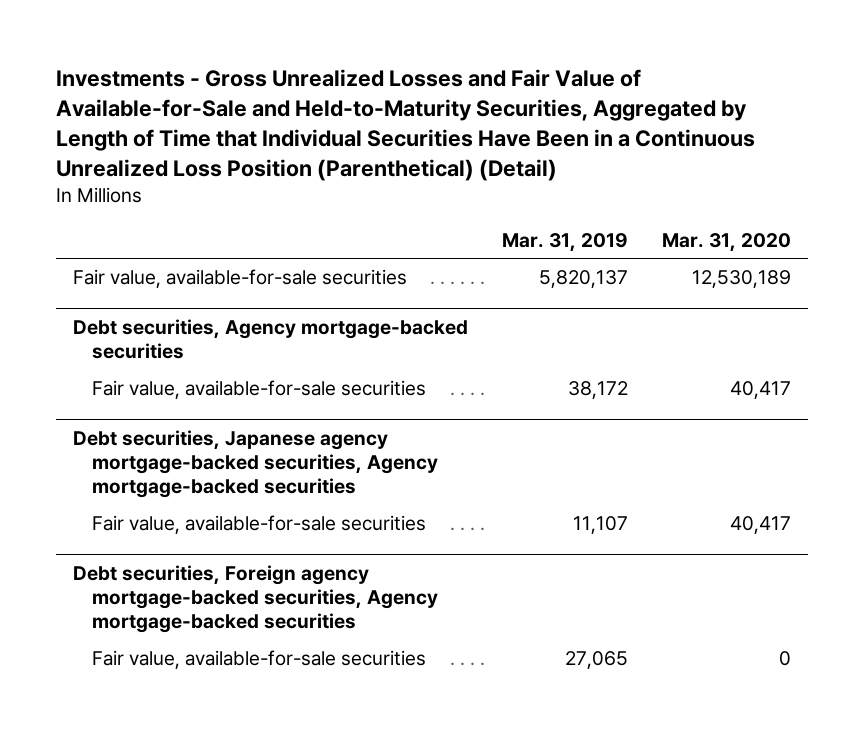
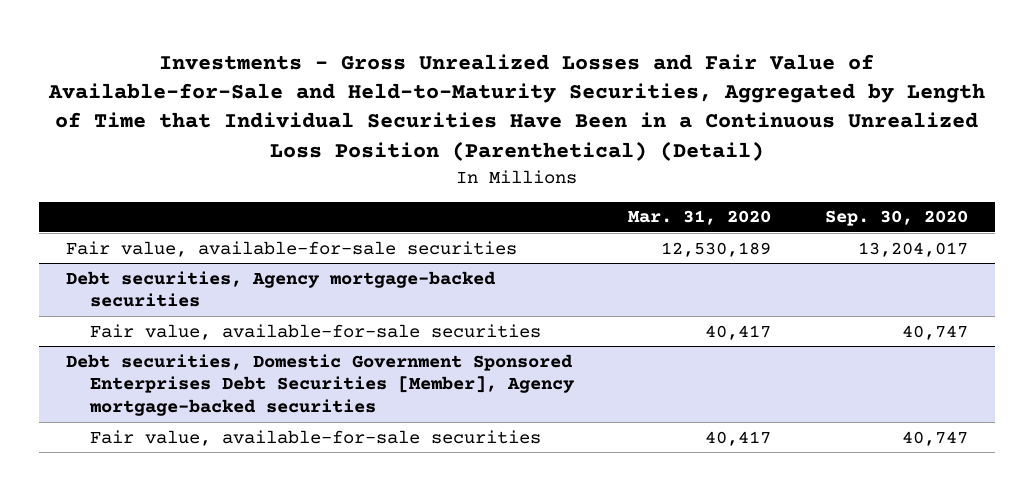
[501,232,628,252] Mar. 31, 2019 -> none
none -> [824,210,968,227] Sep. 30, 2020
[72,429,438,498] Debt securities, Japanese agency mortgage-backed securities, Agency mortgage-backed securities -> none
none -> [66,353,575,417] Debt securities, Domestic Government Sponsored Enterprises Debt Securities [Member], Agency mortgage-backed securities
[72,564,438,633] Debt securities, Foreign agency mortgage-backed securities, Agency mortgage-backed securities -> none
[91,650,426,670] Fair value, available-for-sale securities -> none

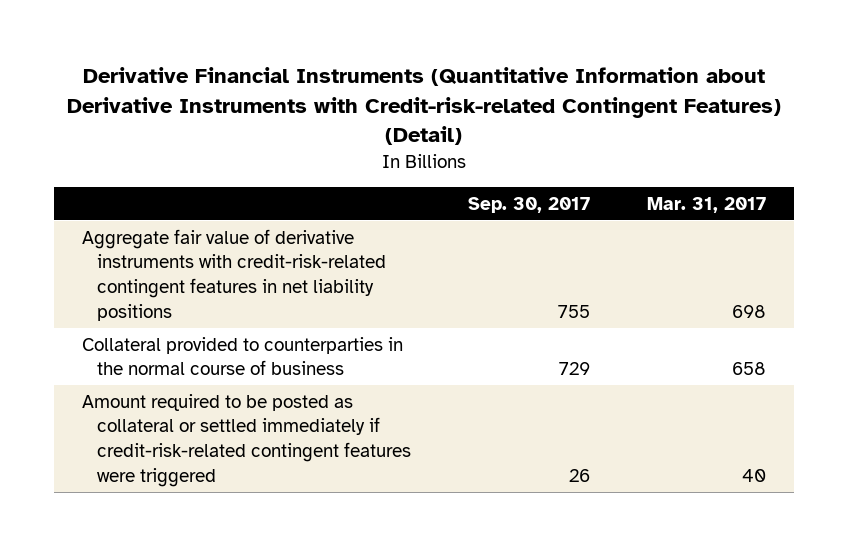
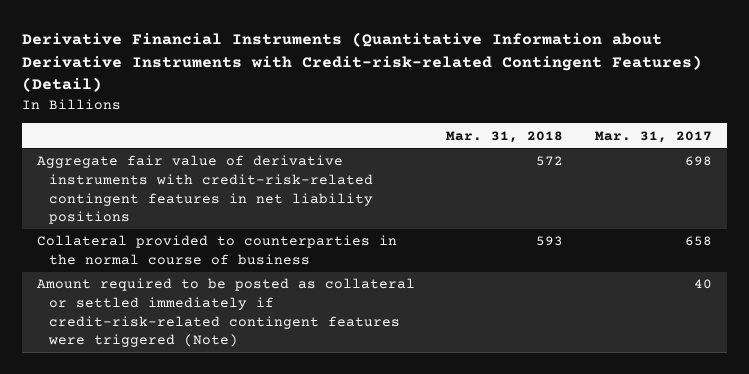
[467,196,590,213] Sep. 30, 2017 -> none
none -> [446,130,564,143] Mar. 31, 2018
[81,393,411,487] Amount required to be posted as collateral or settled immediately if credit-risk-related contingent features were triggered -> [37,278,416,348] Amount required to be posted as collateral or settled immediately if credit-risk-related contingent features were triggered (Note)

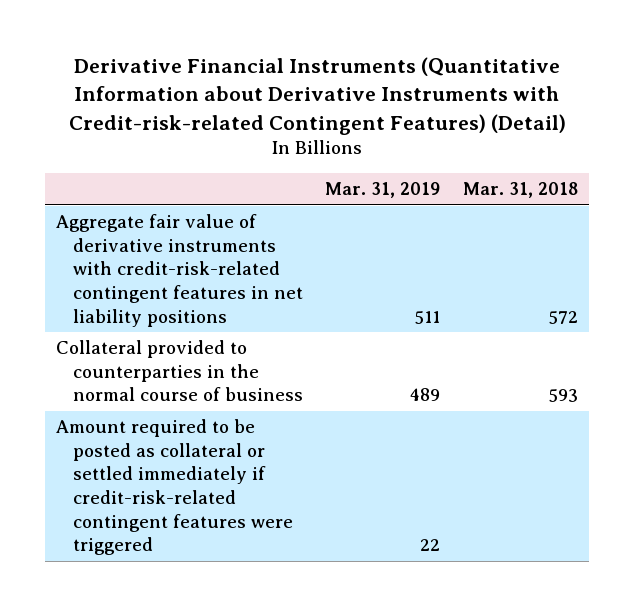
[594,130,712,143] Mar. 31, 2017 -> none
none -> [325,182,441,199] Mar. 31, 2019
[37,278,416,348] Amount required to be posted as collateral or settled immediately if credit-risk-related contingent features were triggered (Note) -> [55,419,294,556] Amount required to be posted as collateral or settled immediately if credit-risk-related contingent features were triggered

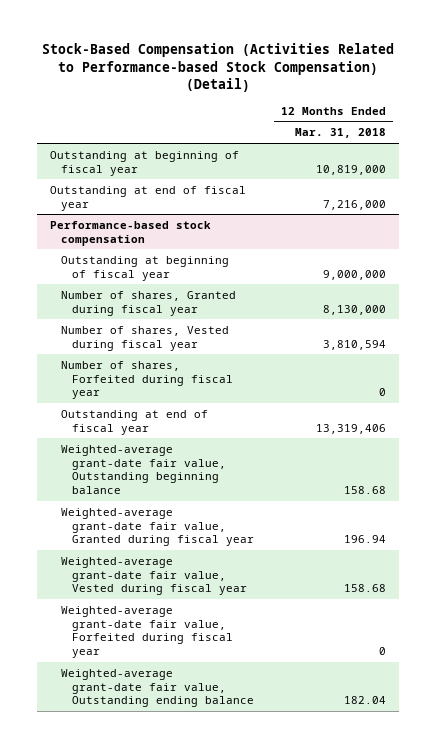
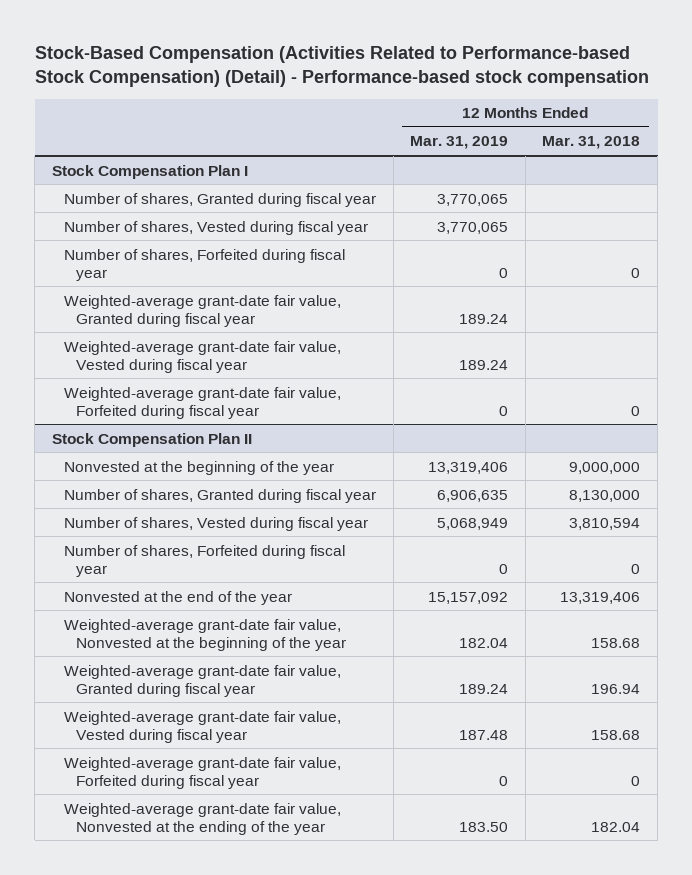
[42,43,395,92] Stock-Based Compensation (Activities Related to Performance-based Stock Compensation) (Detail) -> [34,45,649,88] Stock-Based Compensation (Activities Related to Performance-based Stock Compensation) (Detail) - Performance-based stock compensation
none -> [410,136,509,150] Mar. 31, 2019
[50,150,240,176] Outstanding at beginning of fiscal year -> none
[50,185,247,211] Outstanding at end of fiscal year -> none
[50,220,212,246] Performance-based stock compensation -> [51,164,248,179] Stock Compensation Plan I
none -> [63,192,376,207] Number of shares, Granted during fiscal year
none -> [63,220,368,235] Number of shares, Vested during fiscal year
none -> [63,248,345,281] Number of shares, Forfeited during fiscal year
none -> [63,294,341,327] Weighted-average grant-date fair value, Granted during fiscal year
none -> [63,340,341,373] Weighted-average grant-date fair value, Vested during fiscal year
none -> [63,386,341,419] Weighted-average grant-date fair value, Forfeited during fiscal year
none -> [51,432,252,447] Stock Compensation Plan II
[61,255,230,281] Outstanding at beginning of fiscal year -> [63,460,334,475] Nonvested at the beginning of the year
[61,409,209,435] Outstanding at end of fiscal year -> [63,590,292,605] Nonvested at the end of the year
[61,444,227,495] Weighted-average grant-date fair value, Outstanding beginning balance -> [63,618,347,651] Weighted-average grant-date fair value, Nonvested at the beginning of the year
[61,668,255,708] Weighted-average grant-date fair value, Outstanding ending balance -> [63,802,341,835] Weighted-average grant-date fair value, Nonvested at the ending of the year

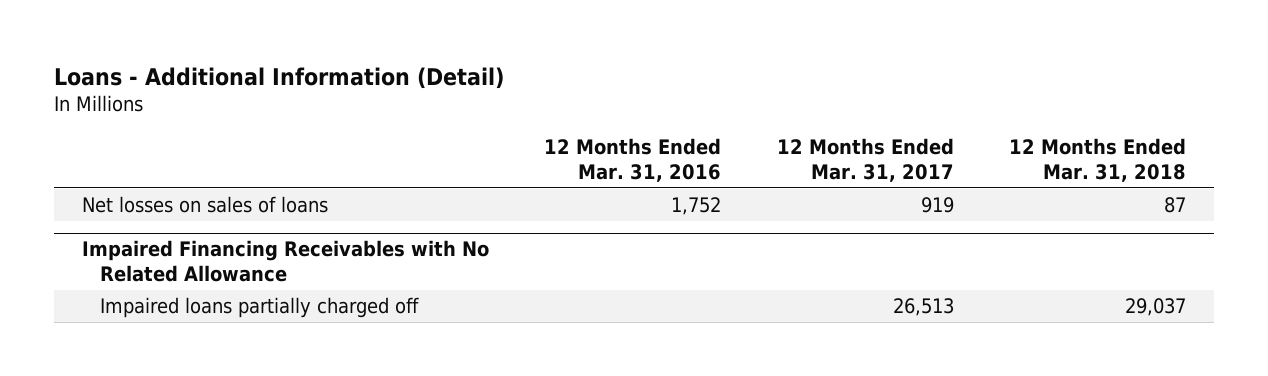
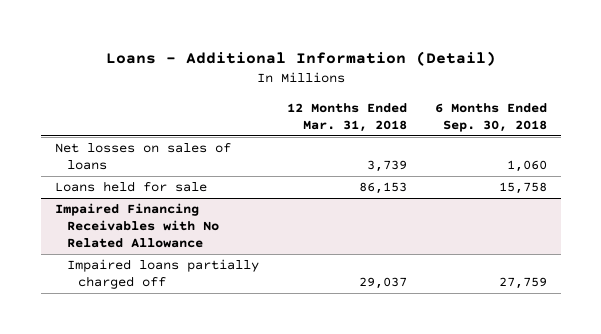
[544,138,722,182] 12 Months Ended Mar. 31, 2016 -> none
[776,138,954,182] 12 Months Ended Mar. 31, 2017 -> none
none -> [434,102,547,132] 6 Months Ended Sep. 30, 2018
[1164,197,1187,214] 87 -> [366,160,407,173] 3,739
none -> [54,181,207,193] Loans held for sale

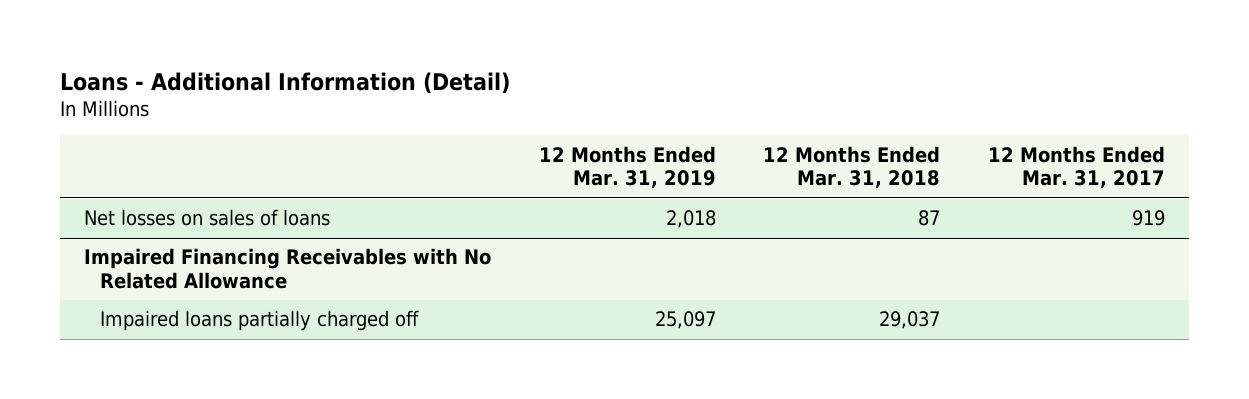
[434,102,547,132] 6 Months Ended Sep. 30, 2018 -> none
none -> [538,145,716,189] 12 Months Ended Mar. 31, 2019
none -> [988,145,1166,189] 12 Months Ended Mar. 31, 2017
[54,181,207,193] Loans held for sale -> none
[366,160,407,173] 3,739 -> [918,210,941,227] 87

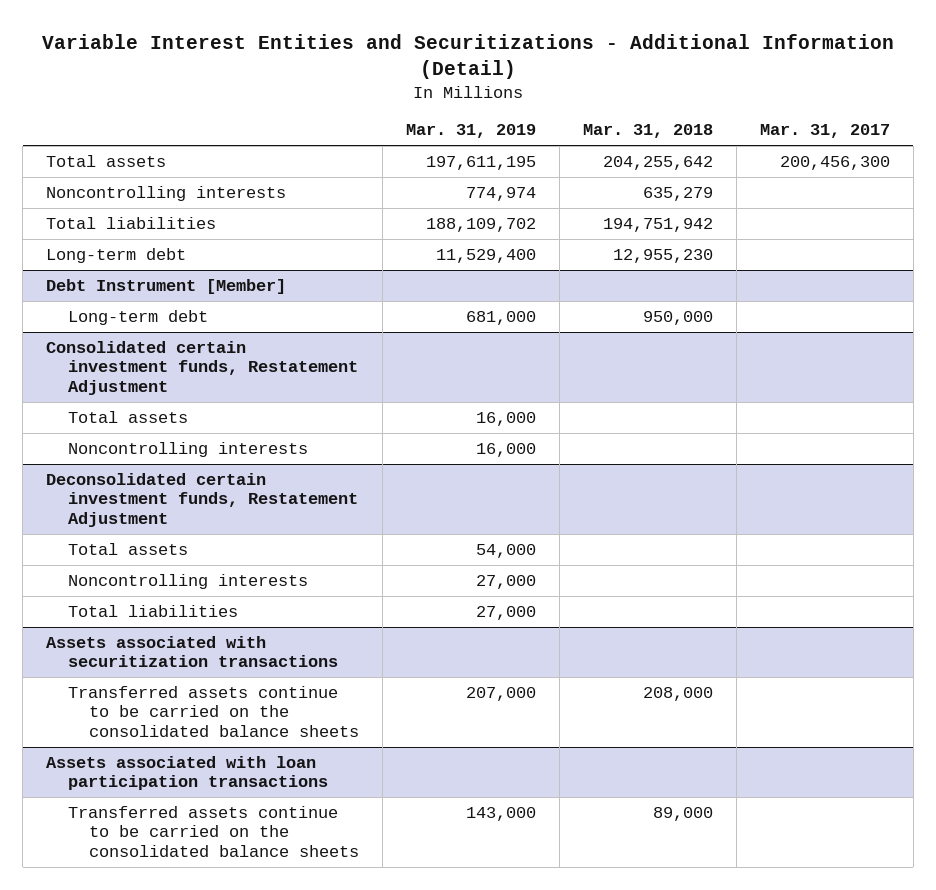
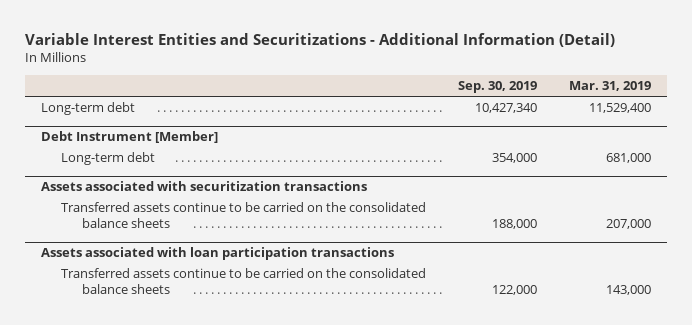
[583,124,714,139] Mar. 31, 2018 -> none
[760,124,891,139] Mar. 31, 2017 -> none
none -> [458,81,538,94] Sep. 30, 2019
[46,154,167,167] Total assets -> none
[46,185,287,201] Noncontrolling interests -> none
[46,216,217,229] Total liabilities -> none
[46,340,358,395] Consolidated certain investment funds, Restatement Adjustment -> none
[67,410,188,423] Total assets -> none
[67,441,308,457] Noncontrolling interests -> none
[46,472,358,527] Deconsolidated certain investment funds, Restatement Adjustment -> none
[67,542,188,555] Total assets -> none
[67,573,308,589] Noncontrolling interests -> none
[67,604,238,617] Total liabilities -> none

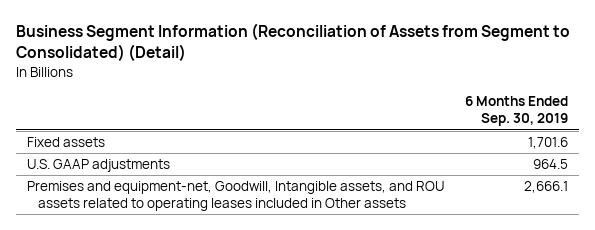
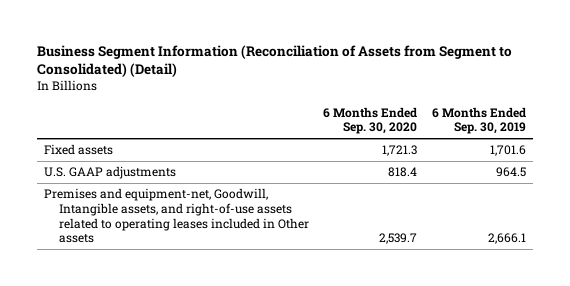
none -> [323,106,418,135] 6 Months Ended Sep. 30, 2020
[26,181,444,212] Premises and equipment-net, Goodwill, Intangible assets, and ROU assets related to operating leases included in Other assets -> [44,188,310,244] Premises and equipment-net, Goodwill, Intangible assets, and right-of-use assets related to operating leases included in Other assets

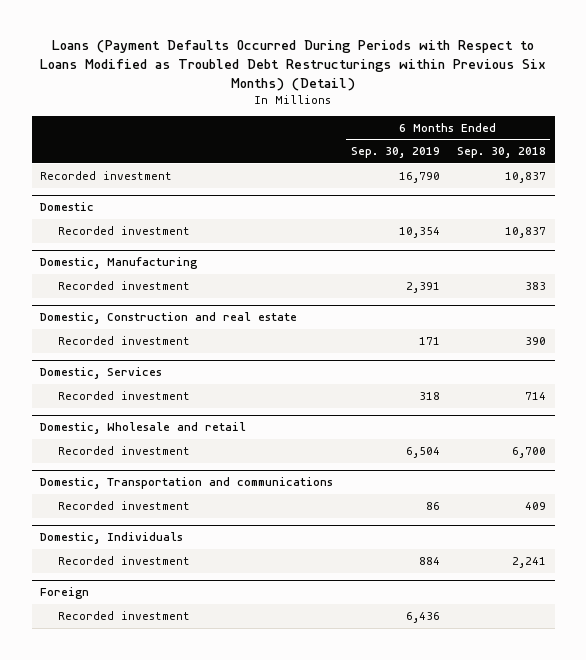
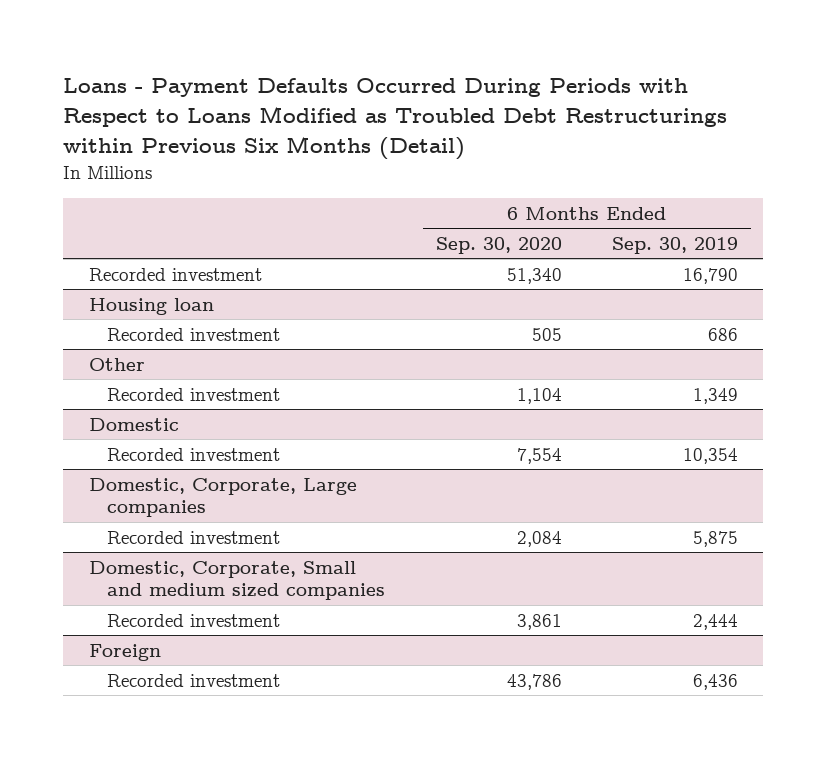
[40,40,547,91] Loans (Payment Defaults Occurred During Periods with Respect to Loans Modified as Troubled Debt Restructurings within Previous Six Months) (Detail) -> [63,78,728,161] Loans - Payment Defaults Occurred During Periods with Respect to Loans Modified as Troubled Debt Restructurings within Previous Six Months (Detail)
[457,147,547,159] Sep. 30, 2018 -> none
none -> [435,237,562,255] Sep. 30, 2020
none -> [88,297,214,315] Housing loan
none -> [107,327,281,341] Recorded investment
none -> [88,357,145,371] Other
none -> [107,387,281,401] Recorded investment
[40,257,199,270] Domestic, Manufacturing -> none
[40,312,298,325] Domestic, Construction and real estate -> none
[40,367,163,380] Domestic, Services -> none
[58,390,191,400] Recorded investment -> none
[40,422,247,435] Domestic, Wholesale and retail -> none
[58,445,191,455] Recorded investment -> none
[40,477,334,490] Domestic, Transportation and communications -> none
[58,500,191,510] Recorded investment -> none
[40,532,184,545] Domestic, Individuals -> none
[58,555,191,565] Recorded investment -> none
none -> [88,477,357,518] Domestic, Corporate, Large companies
[405,281,440,293] 2,391 -> [693,530,739,547] 5,875
none -> [88,560,386,601] Domestic, Corporate, Small and medium sized companies
[418,336,440,345] 171 -> [693,613,739,630] 2,444

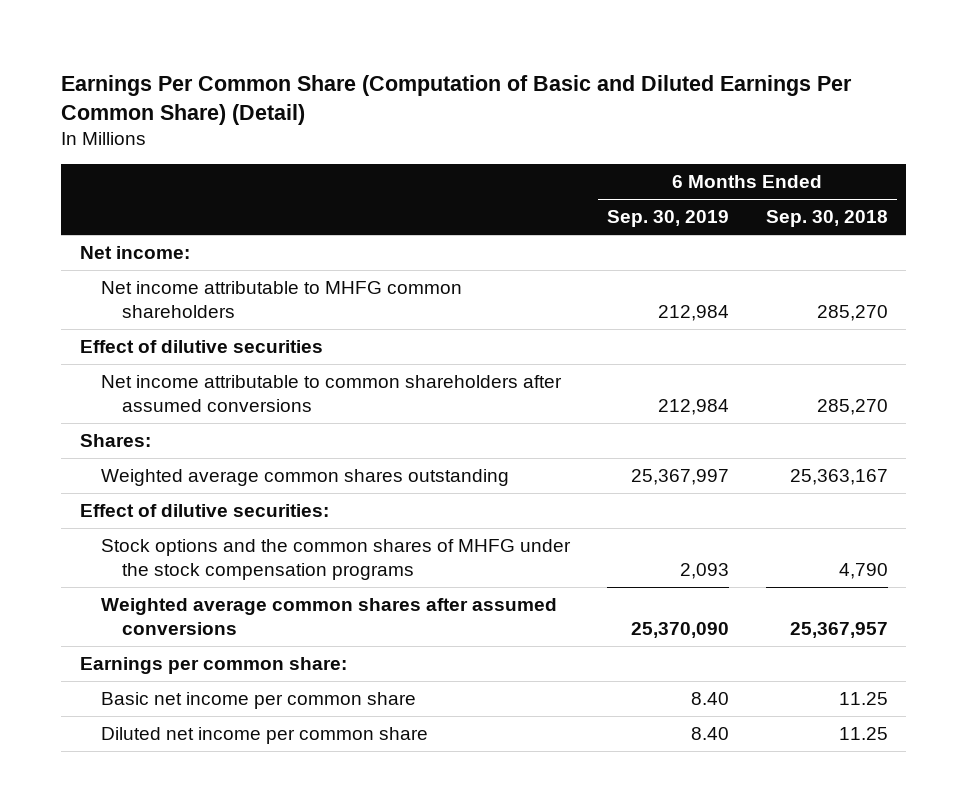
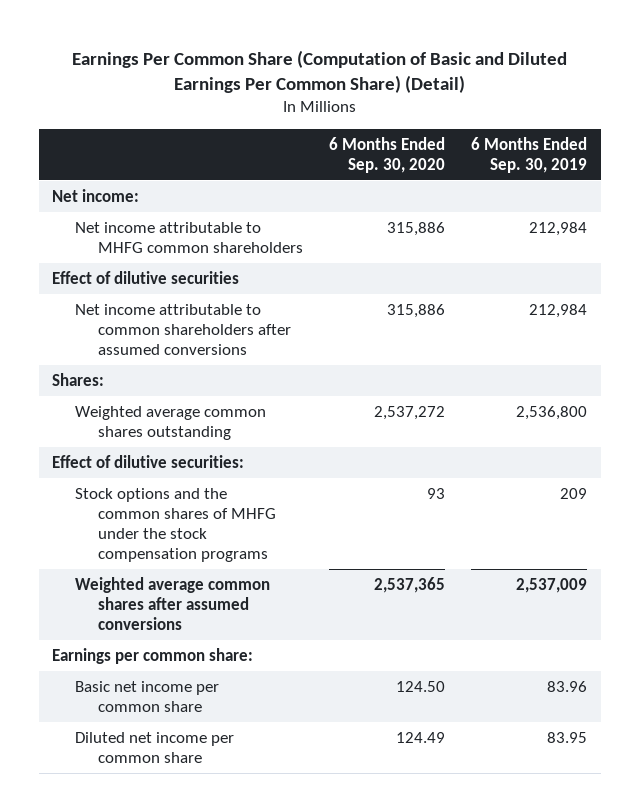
[765,210,888,228] Sep. 30, 2018 -> none
none -> [328,136,445,173] 6 Months Ended Sep. 30, 2020
[630,469,729,486] 25,367,997 -> [516,405,588,420] 2,536,800
[679,563,729,580] 2,093 -> [560,487,588,499] 209
[630,622,729,639] 25,370,090 -> [516,577,588,593] 2,537,009
[690,692,729,706] 8.40 -> [547,680,588,692] 83.96
[690,727,729,741] 8.40 -> [547,731,588,743] 83.95

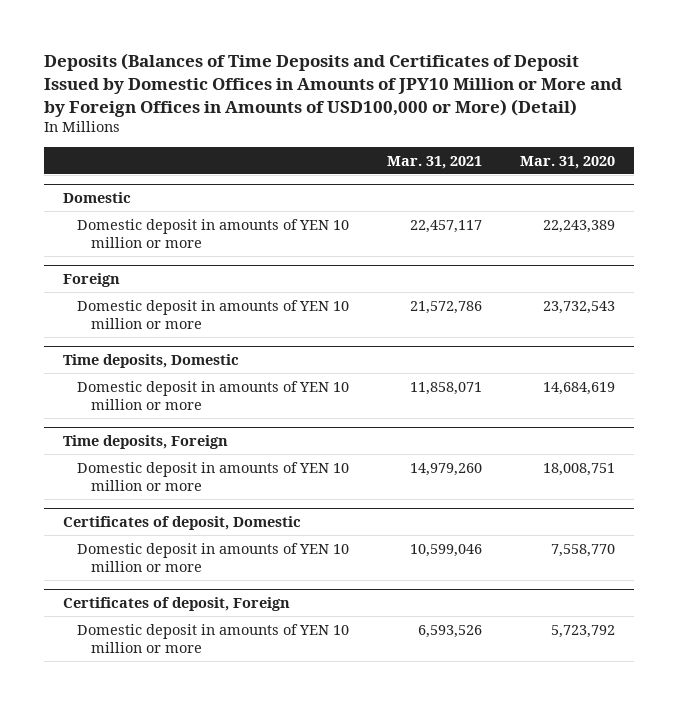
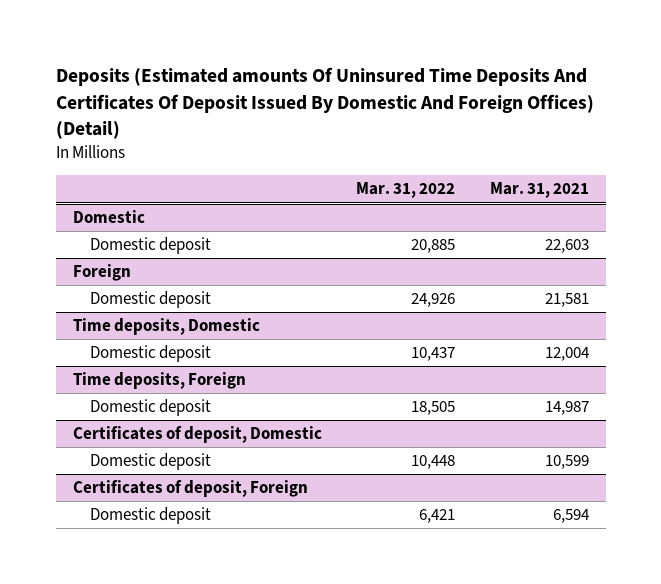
[44,53,623,117] Deposits (Balances of Time Deposits and Certificates of Deposit Issued by Domestic Offices in Amounts of JPY10 Million or More and by Foreign Offices in Amounts of USD100,000 or More) (Detail) -> [55,67,594,140] Deposits (Estimated amounts Of Uninsured Time Deposits And Certificates Of Deposit Issued By Domestic And Foreign Offices) (Detail)
[520,155,616,169] Mar. 31, 2020 -> none
none -> [356,182,456,199] Mar. 31, 2022
[77,218,350,249] Domestic deposit in amounts of YEN 10 million or more -> [90,237,212,255] Domestic deposit
[410,219,483,233] 22,457,117 -> [544,239,589,254] 22,603
[77,299,350,330] Domestic deposit in amounts of YEN 10 million or more -> [90,291,212,309] Domestic deposit
[410,300,483,314] 21,572,786 -> [544,293,589,308] 21,581
[77,380,350,411] Domestic deposit in amounts of YEN 10 million or more -> [90,345,212,363] Domestic deposit
[410,381,483,395] 11,858,071 -> [544,347,589,362] 12,004
[77,461,350,492] Domestic deposit in amounts of YEN 10 million or more -> [90,399,212,417] Domestic deposit
[410,462,483,476] 14,979,260 -> [544,401,589,416] 14,987
[77,542,350,573] Domestic deposit in amounts of YEN 10 million or more -> [90,453,212,471] Domestic deposit
[410,543,483,557] 10,599,046 -> [544,455,589,470] 10,599
[77,623,350,654] Domestic deposit in amounts of YEN 10 million or more -> [90,507,212,525] Domestic deposit
[418,624,483,638] 6,593,526 -> [552,509,589,524] 6,594

